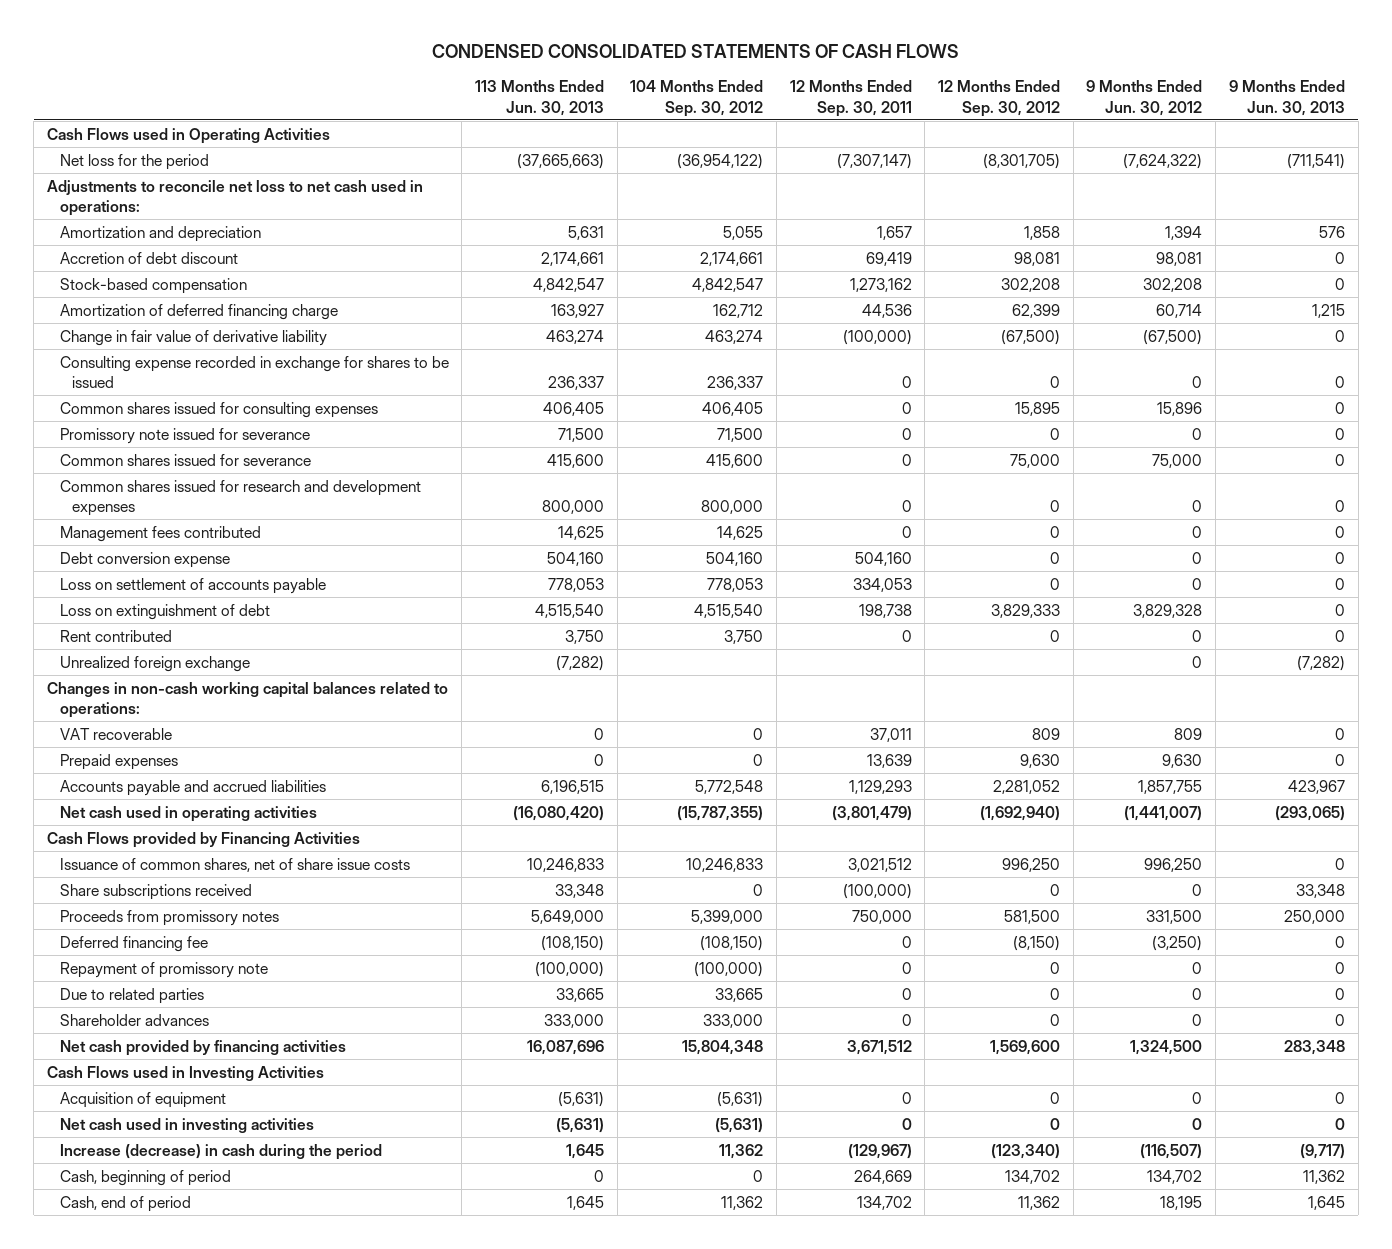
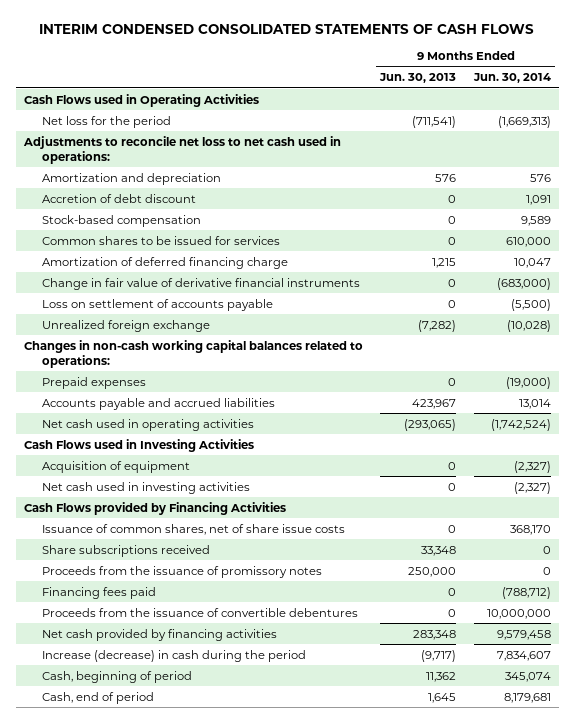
[431,43,959,58] CONDENSED CONSOLIDATED STATEMENTS OF CASH FLOWS -> [39,23,535,34] INTERIM CONDENSED CONSOLIDATED STATEMENTS OF CASH FLOWS
[474,80,604,116] 113 Months Ended Jun. 30, 2013 -> none
[630,80,764,117] 104 Months Ended Sep. 30, 2012 -> none
[789,80,912,117] 12 Months Ended Sep. 30, 2011 -> none
[938,80,1061,117] 12 Months Ended Sep. 30, 2012 -> none
[1086,80,1203,116] 9 Months Ended Jun. 30, 2012 -> none
none -> [472,73,551,84] Jun. 30, 2014
none -> [41,235,280,245] Common shares to be issued for services
[59,355,449,389] Consulting expense recorded in exchange for shares to be issued -> none
[59,401,378,418] Common shares issued for consulting expenses -> none
[59,427,310,444] Promissory note issued for severance -> none
[59,453,311,466] Common shares issued for severance -> none
[59,479,421,517] Common shares issued for research and development expenses -> none
[59,525,261,542] Management fees contributed -> none
[59,551,230,568] Debt conversion expense -> none
[59,329,327,346] Change in fair value of derivative liability -> [41,277,360,290] Change in fair value of derivative financial instruments
[59,603,270,620] Loss on extinguishment of debt -> none
[59,629,172,642] Rent contributed -> none
[59,727,172,740] VAT recoverable -> none
[46,1065,324,1081] Cash Flows used in Investing Activities -> [24,438,255,452] Cash Flows used in Investing Activities
[59,1091,226,1108] Acquisition of equipment -> [41,460,190,473] Acquisition of equipment
[59,1117,314,1133] Net cash used in investing activities -> [41,481,250,494] Net cash used in investing activities
[59,961,268,978] Repayment of promissory note -> none
[59,987,204,1004] Due to related parties -> none
[59,1013,209,1026] Shareholder advances -> none
[59,909,279,926] Proceeds from promissory notes -> [41,565,322,578] Proceeds from the issuance of promissory notes
[59,935,208,952] Deferred financing fee -> [41,586,156,599] Financing fees paid
none -> [41,607,358,617] Proceeds from the issuance of convertible debentures

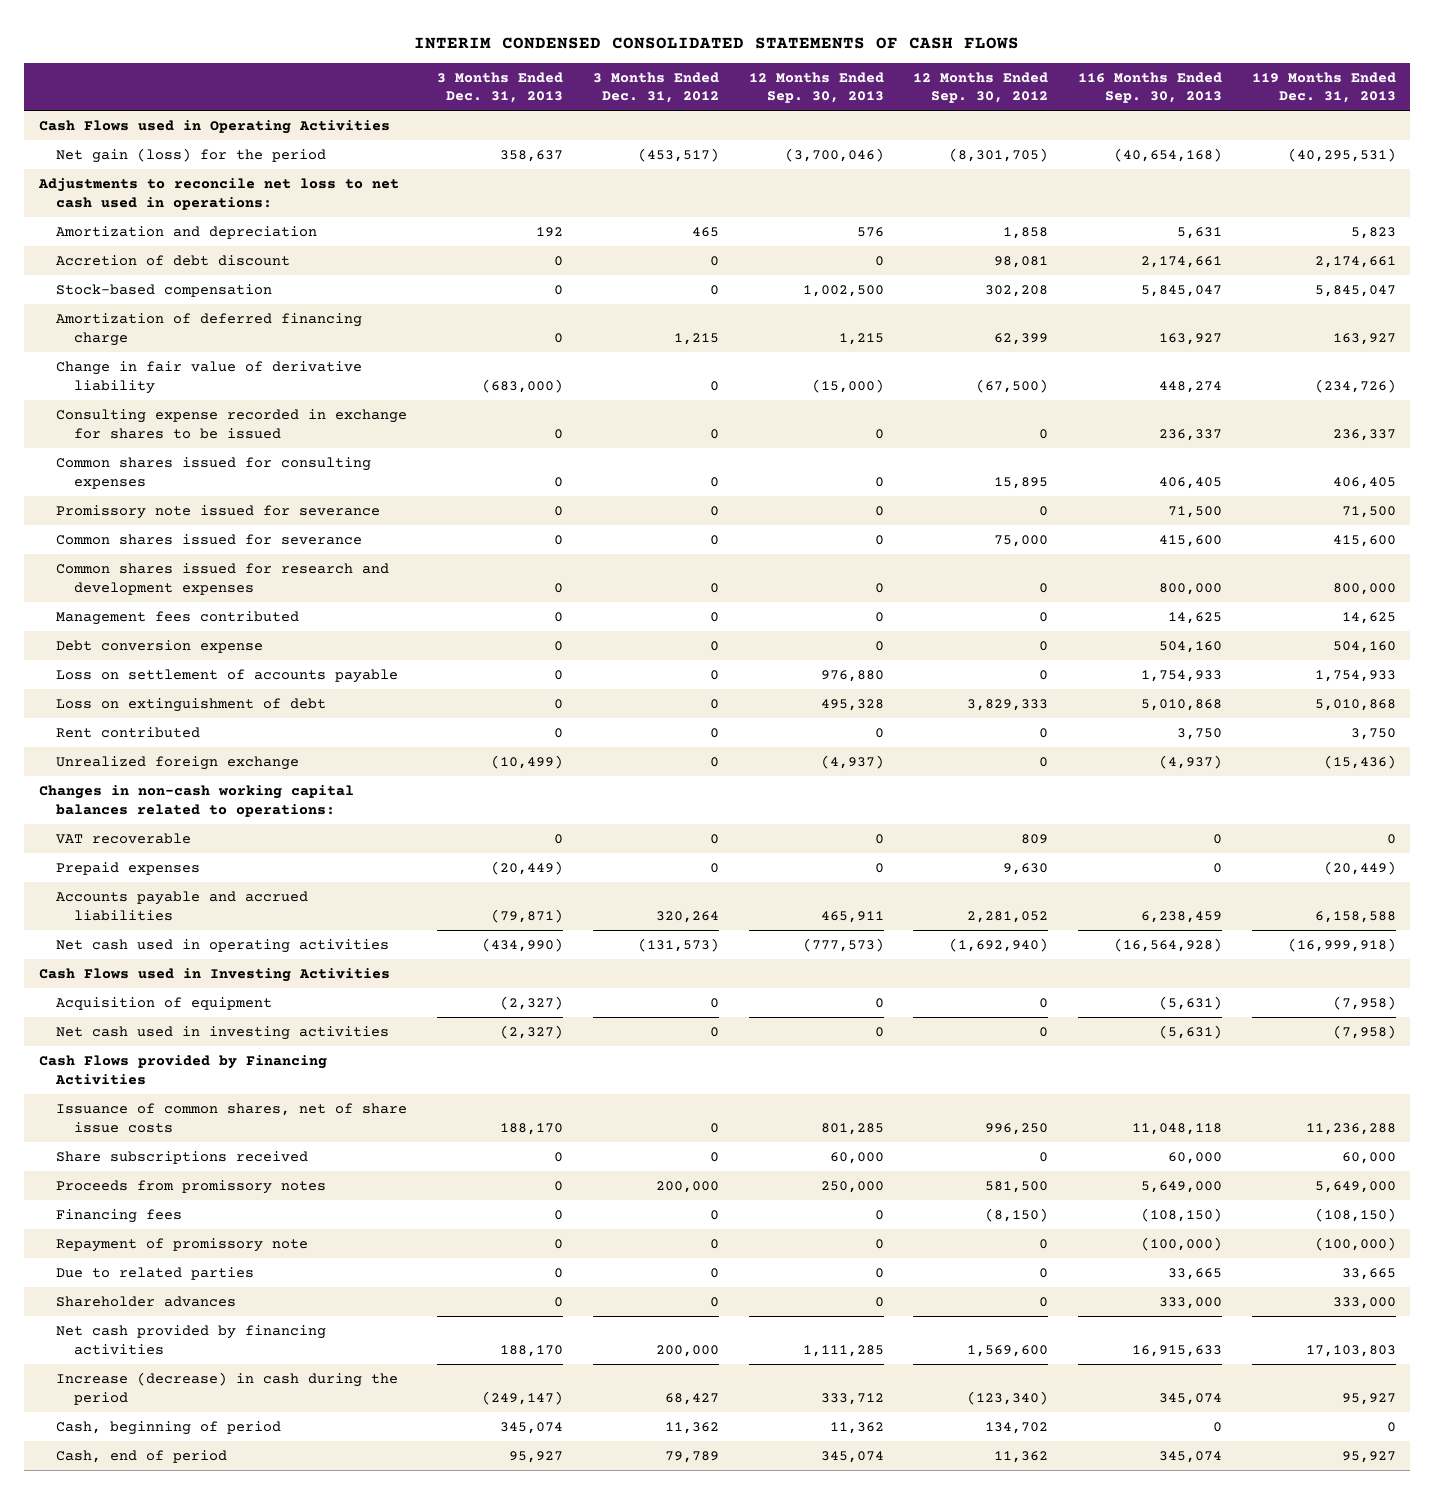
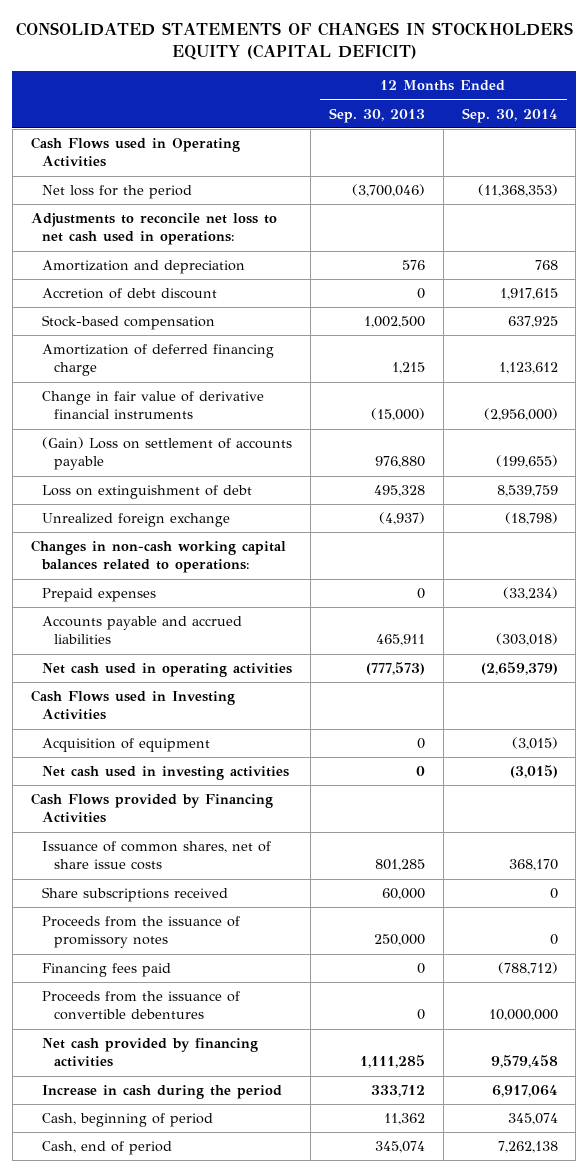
[414,36,1020,49] INTERIM CONDENSED CONSOLIDATED STATEMENTS OF CASH FLOWS -> [16,21,574,60] CONSOLIDATED STATEMENTS OF CHANGES IN STOCKHOLDERS EQUITY (CAPITAL DEFICIT)
[437,71,564,104] 3 Months Ended Dec. 31, 2013 -> none
[592,71,719,104] 3 Months Ended Dec. 31, 2012 -> none
[913,71,1049,104] 12 Months Ended Sep. 30, 2012 -> none
[1077,71,1222,104] 116 Months Ended Sep. 30, 2013 -> none
[1251,71,1396,104] 119 Months Ended Dec. 31, 2013 -> none
none -> [461,107,558,123] Sep. 30, 2014
[56,147,327,163] Net gain (loss) for the period -> [42,185,193,200] Net loss for the period
[56,408,408,439] Consulting expense recorded in exchange for shares to be issued -> none
[56,456,372,489] Common shares issued for consulting expenses -> none
[56,504,381,519] Promissory note issued for severance -> none
[56,533,363,545] Common shares issued for severance -> none
[56,562,390,595] Common shares issued for research and development expenses -> none
[56,610,300,625] Management fees contributed -> none
[56,639,264,653] Debt conversion expense -> none
[56,360,363,394] Change in fair value of derivative liability -> [42,391,265,420] Change in fair value of derivative financial instruments
[56,668,399,683] Loss on settlement of accounts payable -> [42,437,293,471] (Gain) Loss on settlement of accounts payable
[56,726,201,738] Rent contributed -> none
[56,832,192,844] VAT recoverable -> none
[56,1237,309,1252] Repayment of promissory note -> none
[56,1266,255,1280] Due to related parties -> none
[56,1295,237,1307] Shareholder advances -> none
[56,1179,327,1194] Proceeds from promissory notes -> [42,916,241,949] Proceeds from the issuance of promissory notes
[56,1208,183,1223] Financing fees -> [42,963,172,978] Financing fees paid
none -> [42,991,241,1021] Proceeds from the issuance of convertible debentures
[56,1371,399,1405] Increase (decrease) in cash during the period -> [42,1085,283,1100] Increase in cash during the period

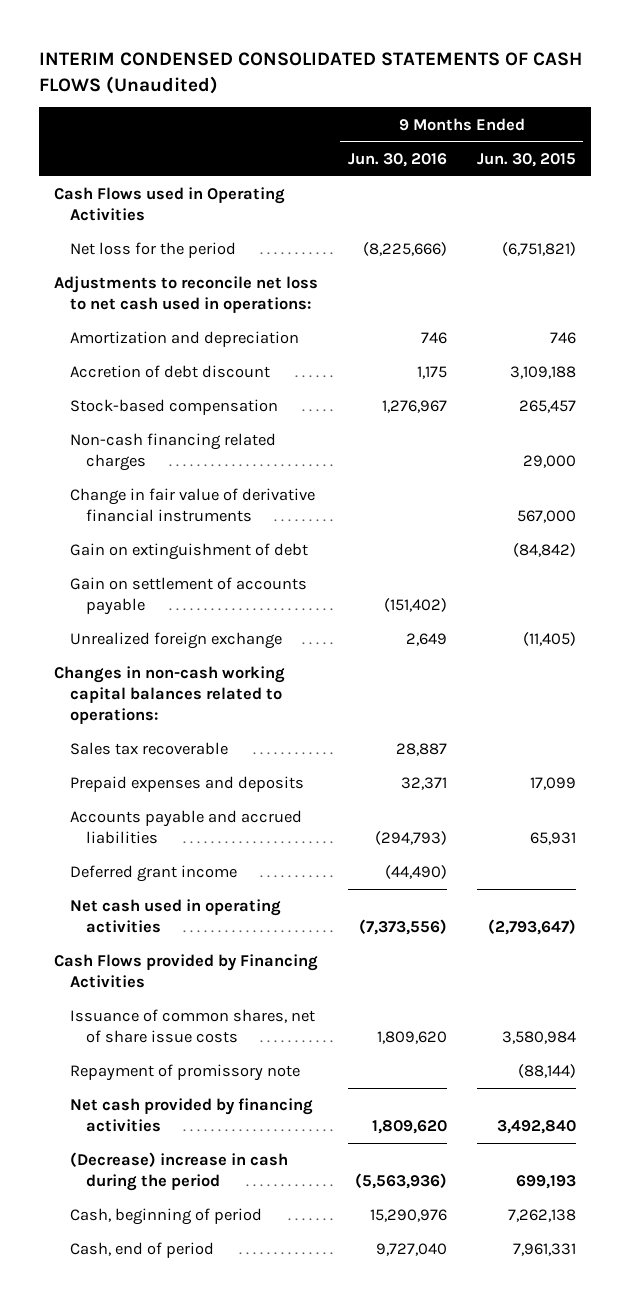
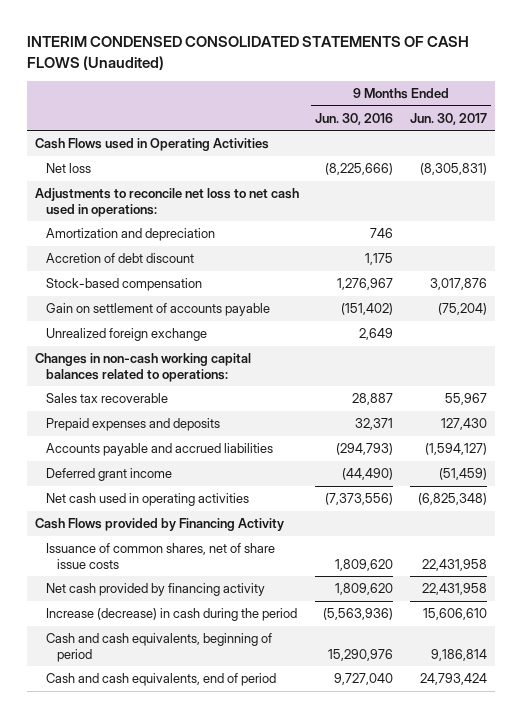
[476,152,576,167] Jun. 30, 2015 -> none
none -> [409,112,487,125] Jun. 30, 2017
[69,242,236,259] Net loss for the period -> [46,163,92,174] Net loss
[69,433,276,472] Non-cash financing related charges -> none
[69,488,315,523] Change in fair value of derivative financial instruments -> none
[69,543,308,561] Gain on extinguishment of debt -> none
[53,954,318,989] Cash Flows provided by Financing Activities -> [35,518,285,532] Cash Flows provided by Financing Activity
[69,1064,300,1082] Repayment of promissory note -> none
[69,1098,313,1133] Net cash provided by financing activities -> [46,583,266,597] Net cash provided by financing activity
[69,1152,288,1192] (Decrease) increase in cash during the period -> [46,608,298,622] Increase (decrease) in cash during the period
[69,1208,262,1226] Cash, beginning of period -> [46,633,273,662] Cash and cash equivalents, beginning of period
[69,1242,214,1259] Cash, end of period -> [46,673,277,687] Cash and cash equivalents, end of period

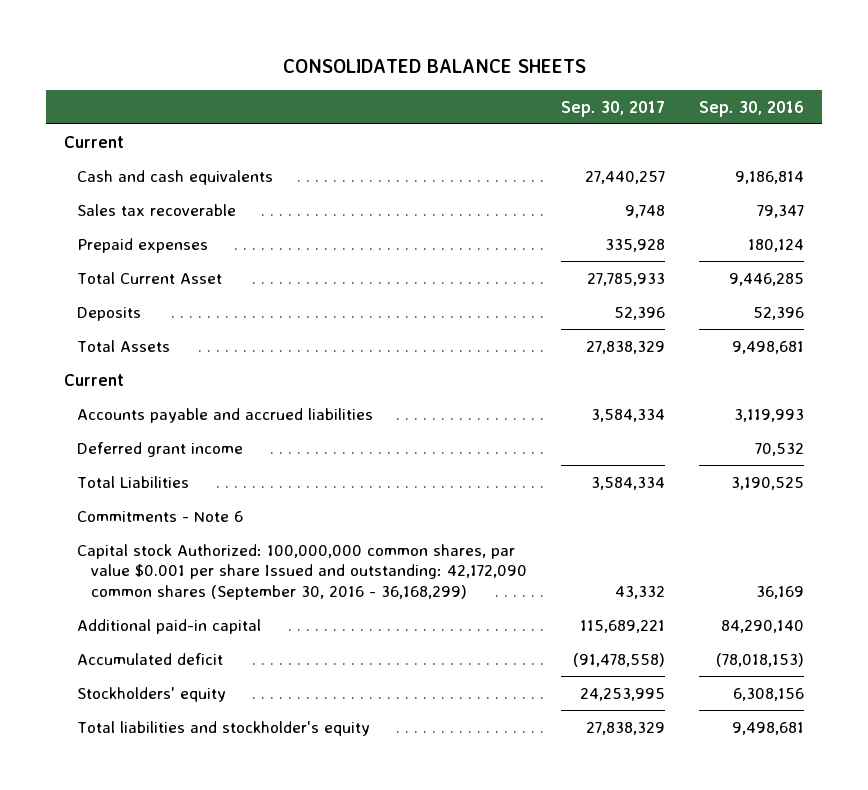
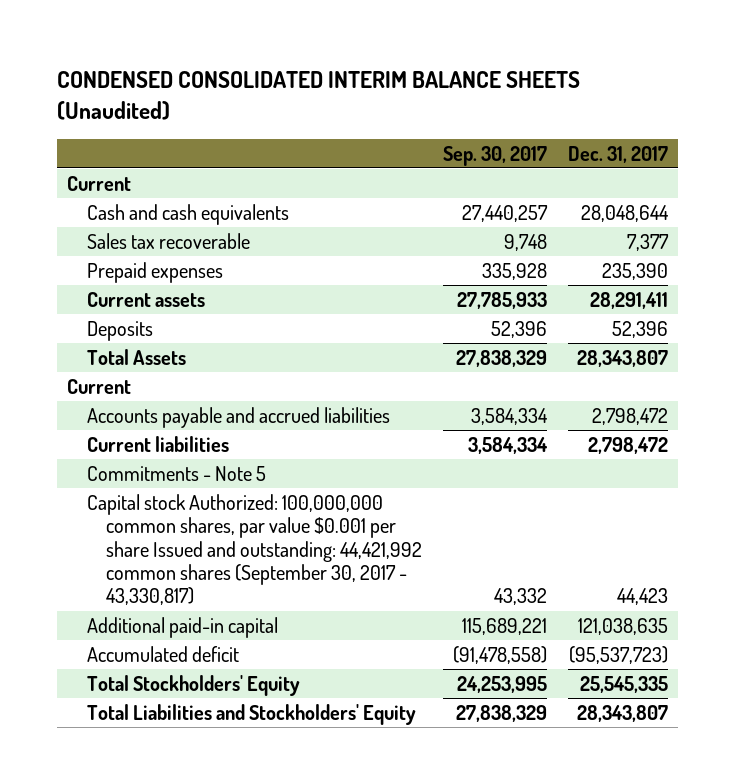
[283,58,587,73] CONSOLIDATED BALANCE SHEETS -> [56,70,580,120] CONDENSED CONSOLIDATED INTERIM BALANCE SHEETS (Unaudited)
[699,100,805,117] Sep. 30, 2016 -> none
none -> [568,145,669,163] Dec. 31, 2017
[77,271,223,284] Total Current Asset -> [86,291,205,307] Current assets
[77,441,244,457] Deferred grant income -> none
[77,475,190,488] Total Liabilities -> [86,435,229,452] Current liabilities
[77,510,244,522] Commitments - Note 6 -> [86,465,266,481] Commitments - Note 5
[77,543,527,601] Capital stock Authorized: 100,000,000 common shares, par value $0.001 per share Issued and outstanding: 42,172,090 common shares (September 30, 2016 - 36,168,299) -> [86,493,423,606] Capital stock Authorized: 100,000,000 common shares, par value $0.001 per share Issued and outstanding: 44,421,992 common shares (September 30, 2017 - 43,330,817)
[77,686,227,702] Stockholders' equity -> [86,674,300,696] Total Stockholders' Equity
[77,720,371,736] Total liabilities and stockholder's equity -> [86,703,416,725] Total Liabilities and Stockholders' Equity

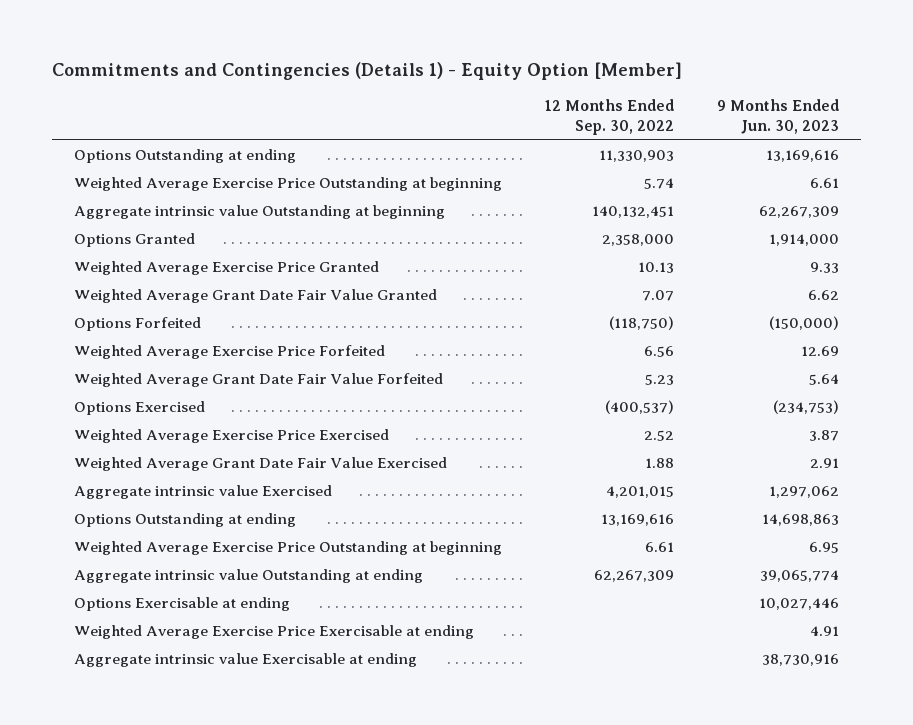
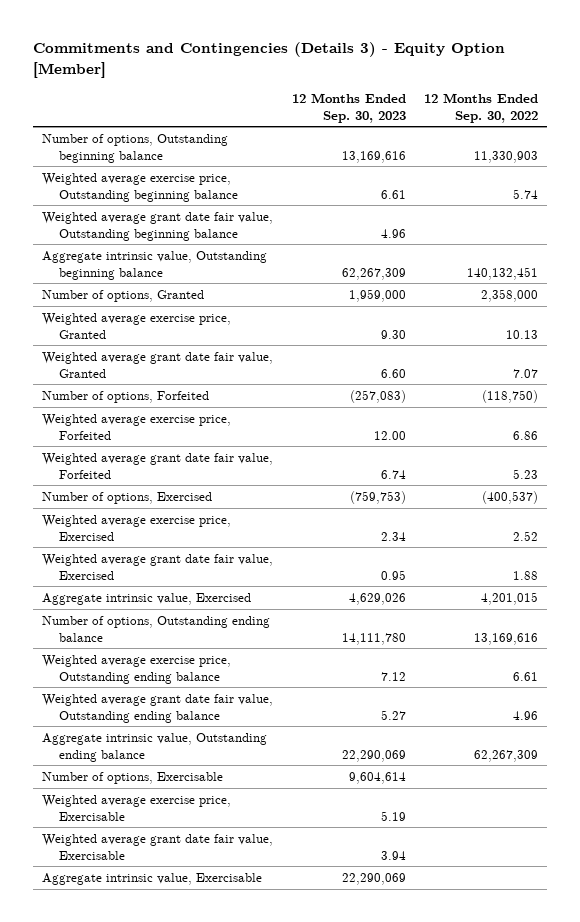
[51,62,682,81] Commitments and Contingencies (Details 1) - Equity Option [Member] -> [32,42,505,78] Commitments and Contingencies (Details 3) - Equity Option [Member]
[717,99,840,135] 9 Months Ended Jun. 30, 2023 -> none
none -> [291,93,406,123] 12 Months Ended Sep. 30, 2023
[73,149,296,164] Options Outstanding at ending -> [42,133,229,163] Number of options, Outstanding beginning balance
[73,177,502,192] Weighted Average Exercise Price Outstanding at beginning -> [42,172,238,202] Weighted average exercise price, Outstanding beginning balance
none -> [42,211,274,241] Weighted average grant date fair value, Outstanding beginning balance
[73,205,445,220] Aggregate intrinsic value Outstanding at beginning -> [42,250,268,280] Aggregate intrinsic value, Outstanding beginning balance
[73,233,195,248] Options Granted -> [42,289,205,302] Number of options, Granted
[73,261,379,276] Weighted Average Exercise Price Granted -> [42,312,232,339] Weighted average exercise price, Granted
[73,289,437,304] Weighted Average Grant Date Fair Value Granted -> [42,351,274,378] Weighted average grant date fair value, Granted
[73,317,201,332] Options Forfeited -> [42,390,210,403] Number of options, Forfeited
[73,345,385,360] Weighted Average Exercise Price Forfeited -> [42,413,232,440] Weighted average exercise price, Forfeited
[643,346,674,358] 6.56 -> [512,430,538,440] 6.86
[73,373,443,388] Weighted Average Grant Date Fair Value Forfeited -> [42,452,274,479] Weighted average grant date fair value, Forfeited
[73,401,205,416] Options Exercised -> [42,491,213,504] Number of options, Exercised
[73,429,389,444] Weighted Average Exercise Price Exercised -> [42,514,232,541] Weighted average exercise price, Exercised
[73,457,447,472] Weighted Average Grant Date Fair Value Exercised -> [42,553,274,580] Weighted average grant date fair value, Exercised
[73,485,332,500] Aggregate intrinsic value Exercised -> [42,592,252,605] Aggregate intrinsic value, Exercised
[73,513,296,528] Options Outstanding at ending -> [42,615,271,642] Number of options, Outstanding ending balance
[73,541,502,556] Weighted Average Exercise Price Outstanding at beginning -> [42,654,232,684] Weighted average exercise price, Outstanding ending balance
none -> [42,693,274,723] Weighted average grant date fair value, Outstanding ending balance
[73,569,423,584] Aggregate intrinsic value Outstanding at ending -> [42,732,268,762] Aggregate intrinsic value, Outstanding ending balance
[73,597,290,612] Options Exercisable at ending -> [42,771,224,784] Number of options, Exercisable
[73,625,474,640] Weighted Average Exercise Price Exercisable at ending -> [42,794,232,821] Weighted average exercise price, Exercisable
none -> [42,833,274,860] Weighted average grant date fair value, Exercisable
[73,653,417,668] Aggregate intrinsic value Exercisable at ending -> [42,872,263,885] Aggregate intrinsic value, Exercisable

